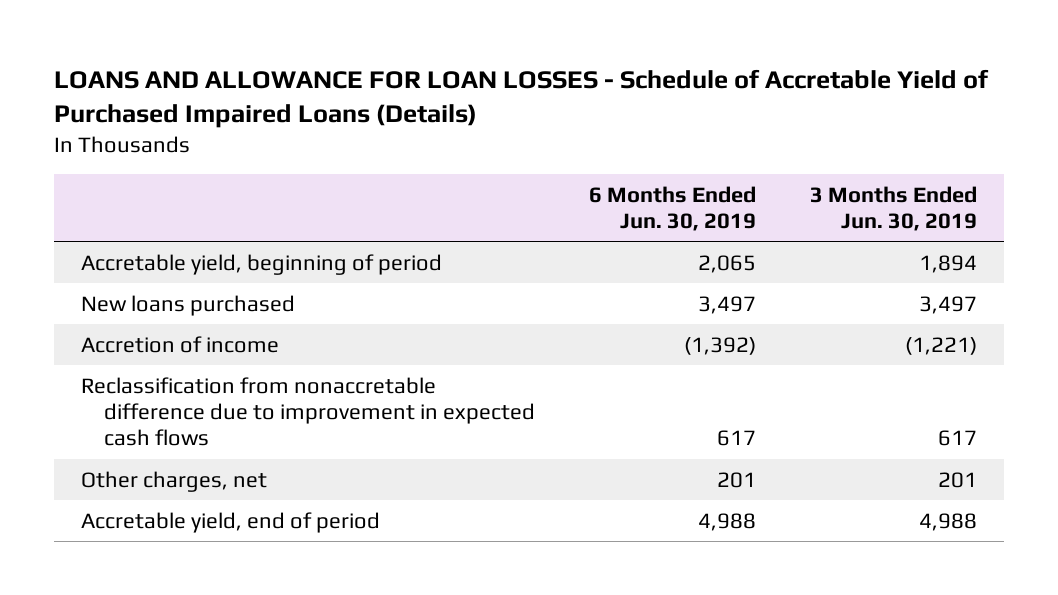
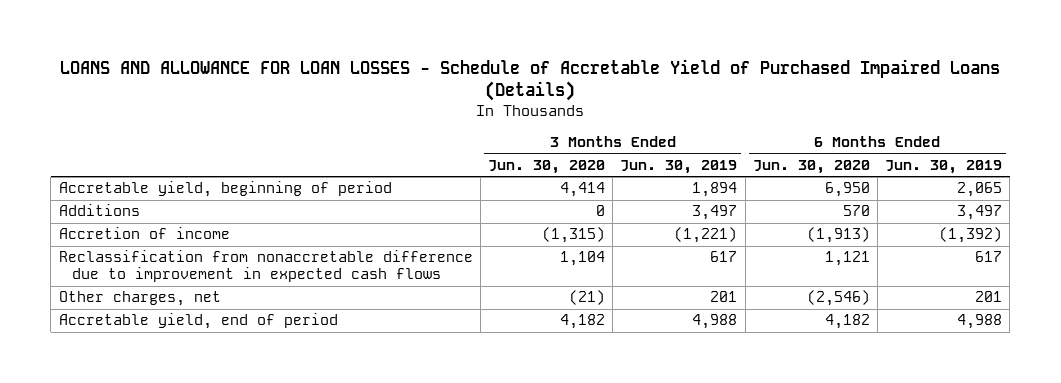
none -> [487,159,605,174] Jun. 30, 2020
none -> [752,159,870,174] Jun. 30, 2020
[81,294,296,316] New loans purchased -> [58,204,140,217] Additions

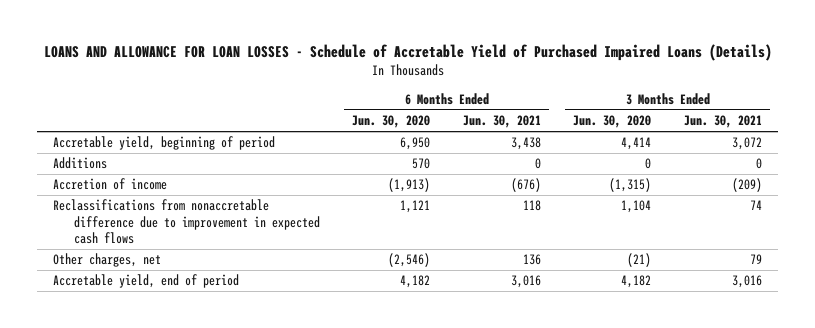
[620,159,738,174] Jun. 30, 2019 -> none
[885,159,1003,174] Jun. 30, 2019 -> none
none -> [462,115,541,129] Jun. 30, 2021
none -> [683,115,762,129] Jun. 30, 2021
[58,250,473,283] Reclassification from nonaccretable difference due to improvement in expected cash flows -> [53,199,320,245] Reclassifications from nonaccretable difference due to improvement in expected cash flows

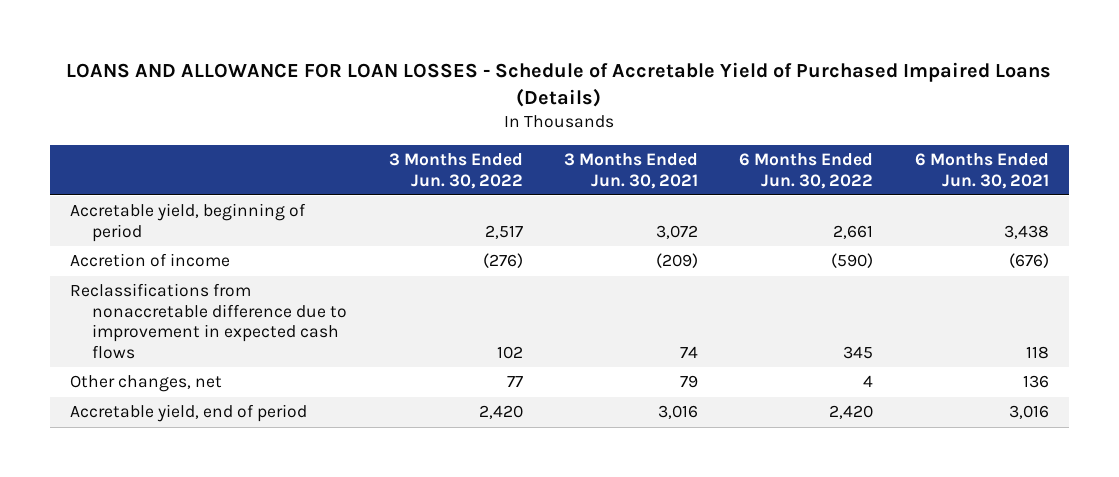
[352,115,431,129] Jun. 30, 2020 -> none
[573,115,652,129] Jun. 30, 2020 -> none
none -> [388,153,523,189] 3 Months Ended Jun. 30, 2022
none -> [739,153,874,189] 6 Months Ended Jun. 30, 2022
[53,157,108,170] Additions -> none
[53,253,162,268] Other charges, net -> [70,375,223,393] Other changes, net

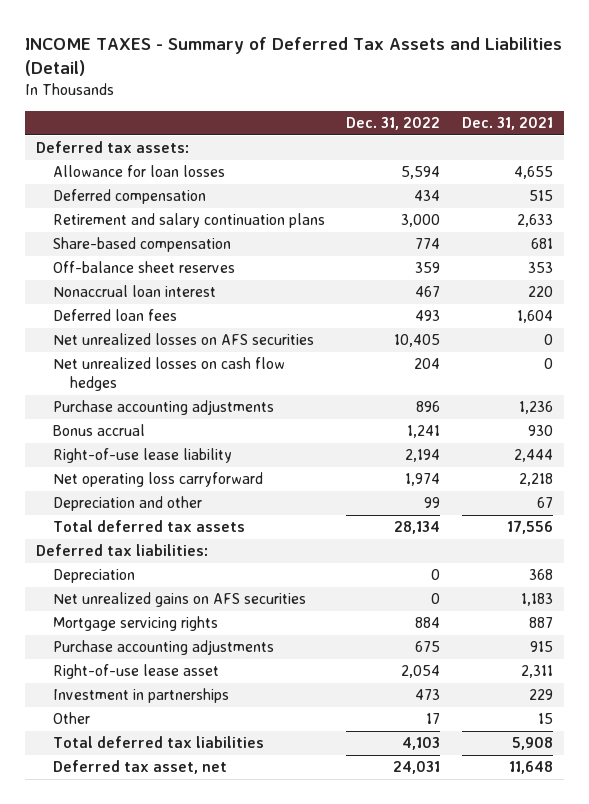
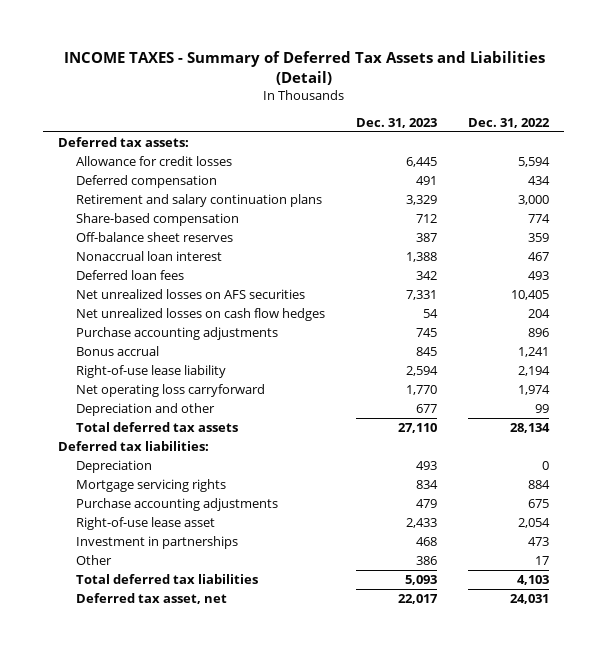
[461,117,553,131] Dec. 31, 2021 -> none
none -> [356,117,438,128] Dec. 31, 2023
[52,165,225,178] Allowance for loan losses -> [76,156,233,167] Allowance for credit losses
[52,592,306,608] Net unrealized gains on AFS securities -> none

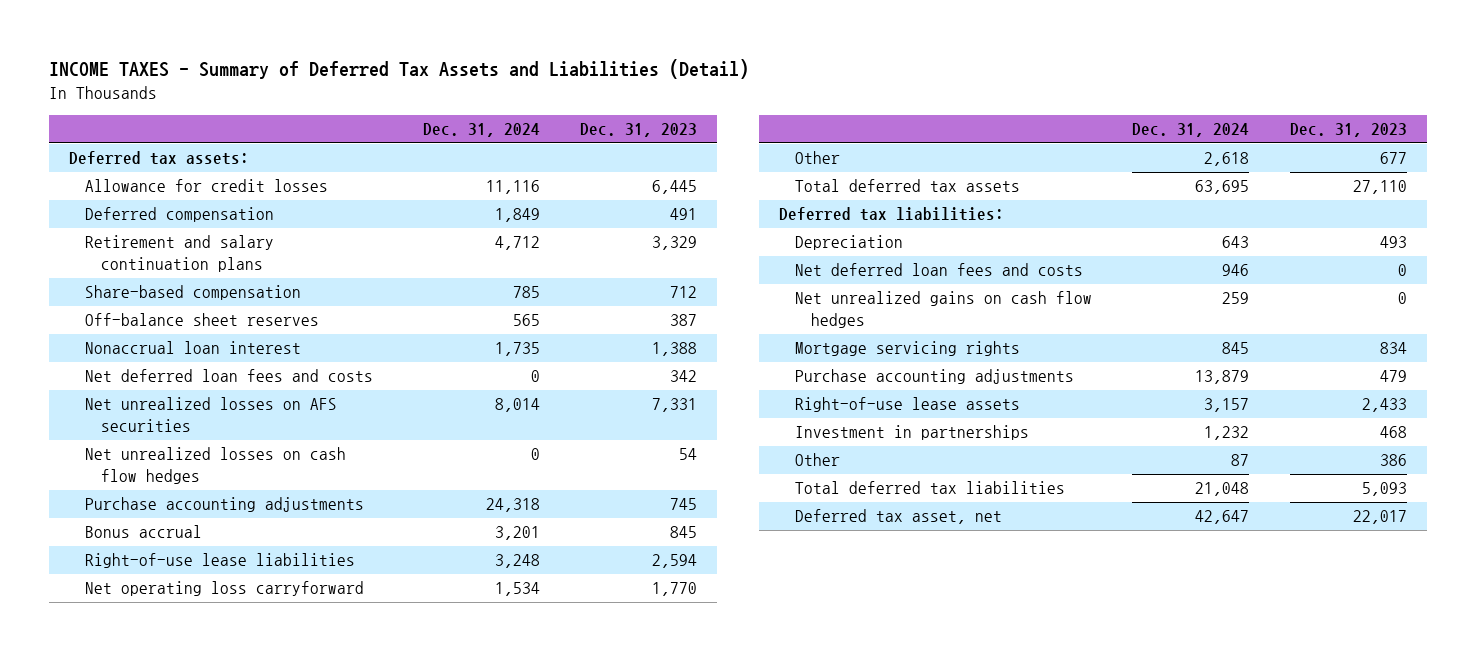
[467,117,550,128] Dec. 31, 2022 -> none
none -> [422,123,540,138] Dec. 31, 2024
[76,270,185,281] Deferred loan fees -> [85,369,374,383] Net deferred loan fees and costs
[76,365,227,379] Right-of-use lease liability -> [85,553,356,569] Right-of-use lease liabilities
[76,403,216,417] Depreciation and other -> [794,151,840,165] Other
none -> [794,263,1083,277] Net deferred loan fees and costs
none -> [794,291,1092,328] Net unrealized gains on cash flow hedges
[76,517,216,531] Right-of-use lease asset -> [794,397,1020,413] Right-of-use lease assets

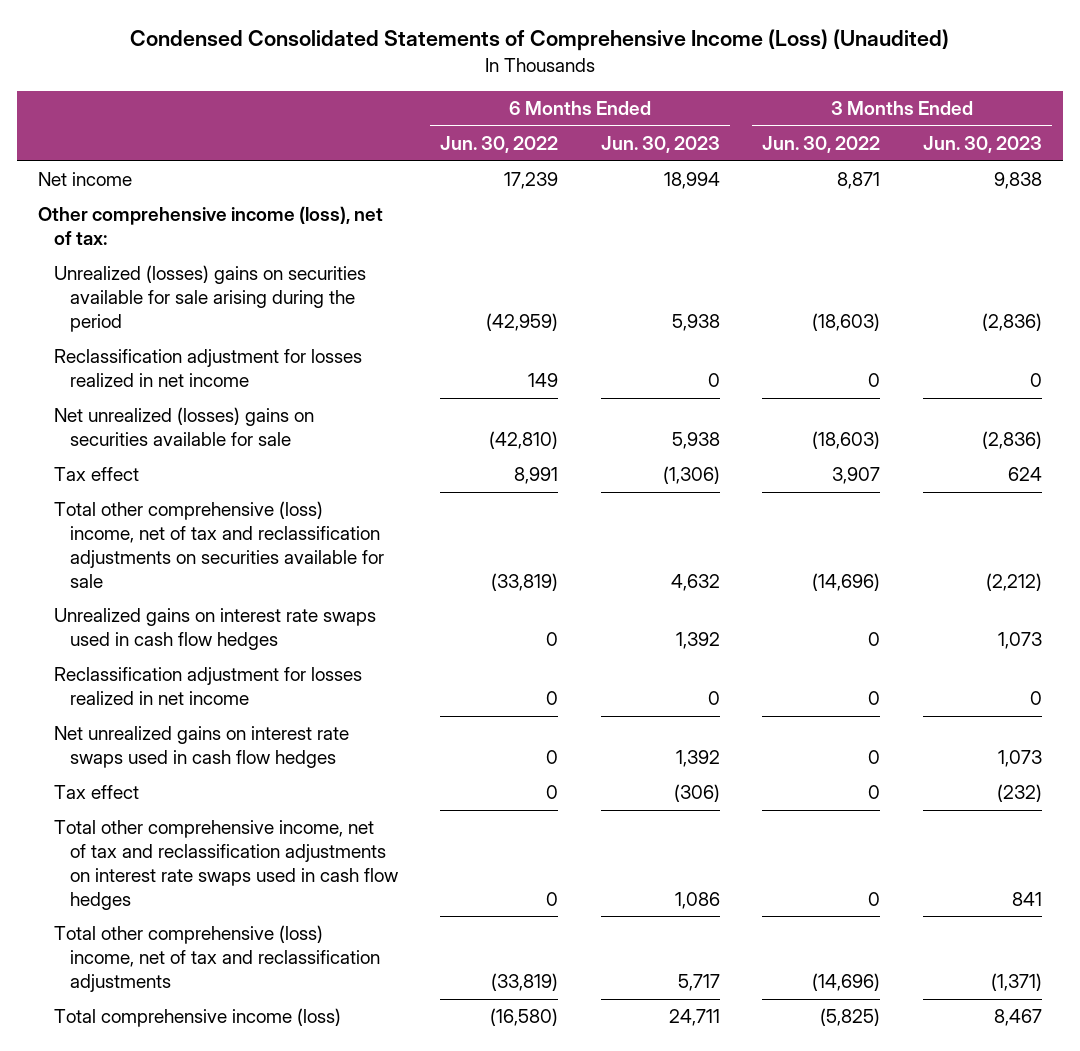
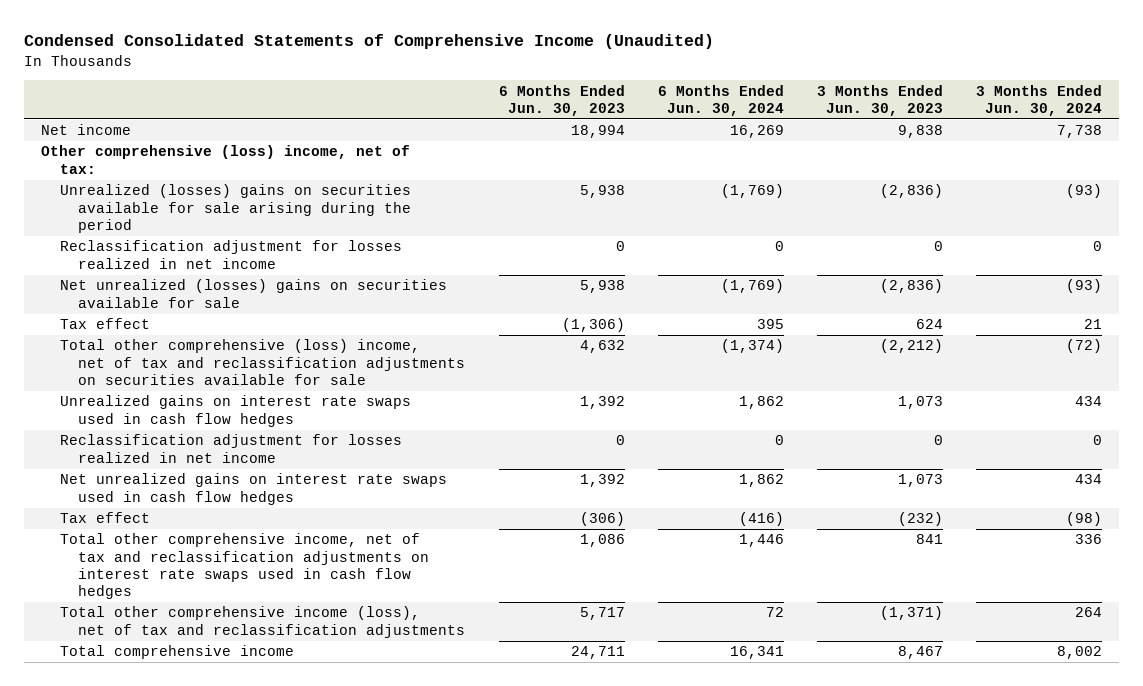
[130,29,950,52] Condensed Consolidated Statements of Comprehensive Income (Loss) (Unaudited) -> [24,34,715,50] Condensed Consolidated Statements of Comprehensive Income (Unaudited)
[440,136,559,154] Jun. 30, 2022 -> none
[762,136,881,154] Jun. 30, 2022 -> none
none -> [657,84,784,116] 6 Months Ended Jun. 30, 2024
none -> [976,84,1103,116] 3 Months Ended Jun. 30, 2024
[38,206,384,246] Other comprehensive income (loss), net of tax: -> [40,145,410,174] Other comprehensive (loss) income, net of tax:
[54,925,380,992] Total other comprehensive (loss) income, net of tax and reclassification adjustments -> [59,606,466,638] Total other comprehensive income (loss), net of tax and reclassification adjustments
[54,1008,342,1028] Total comprehensive income (loss) -> [59,645,294,660] Total comprehensive income

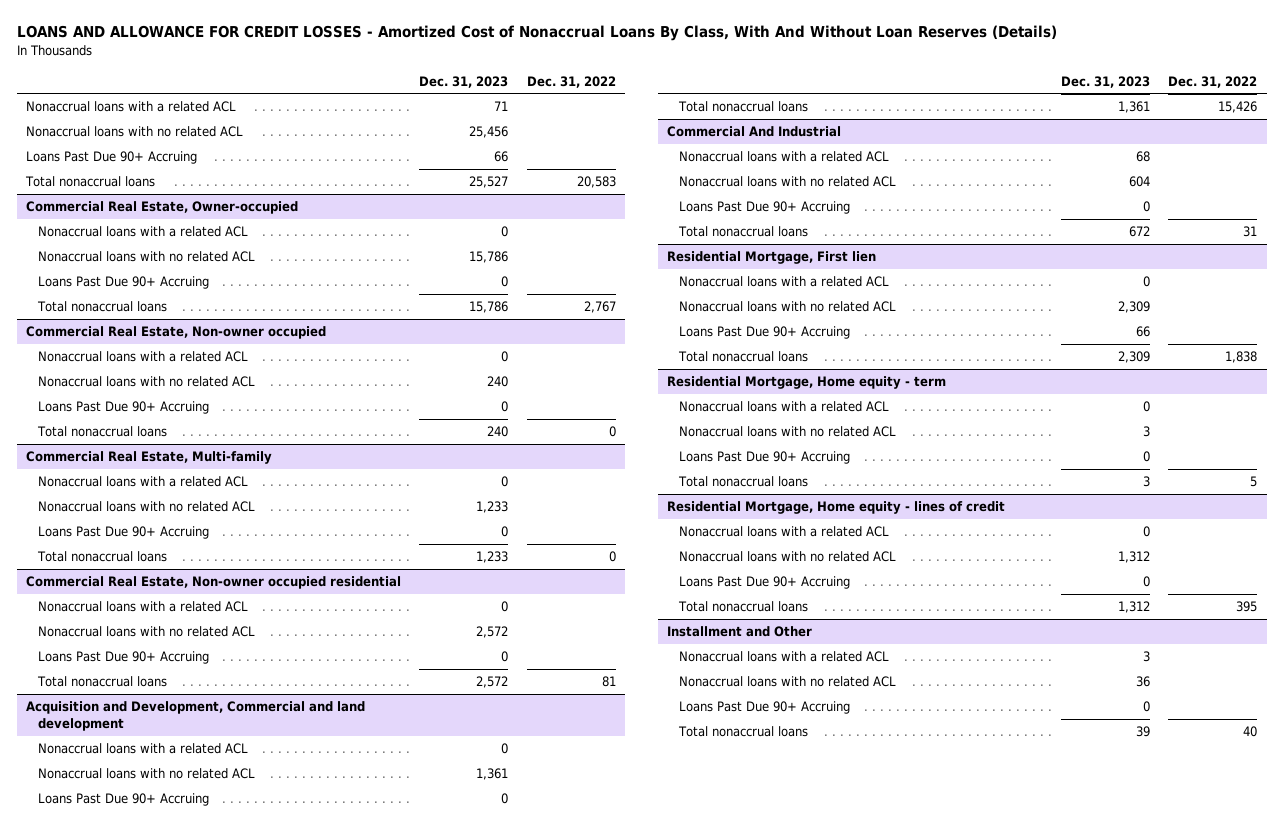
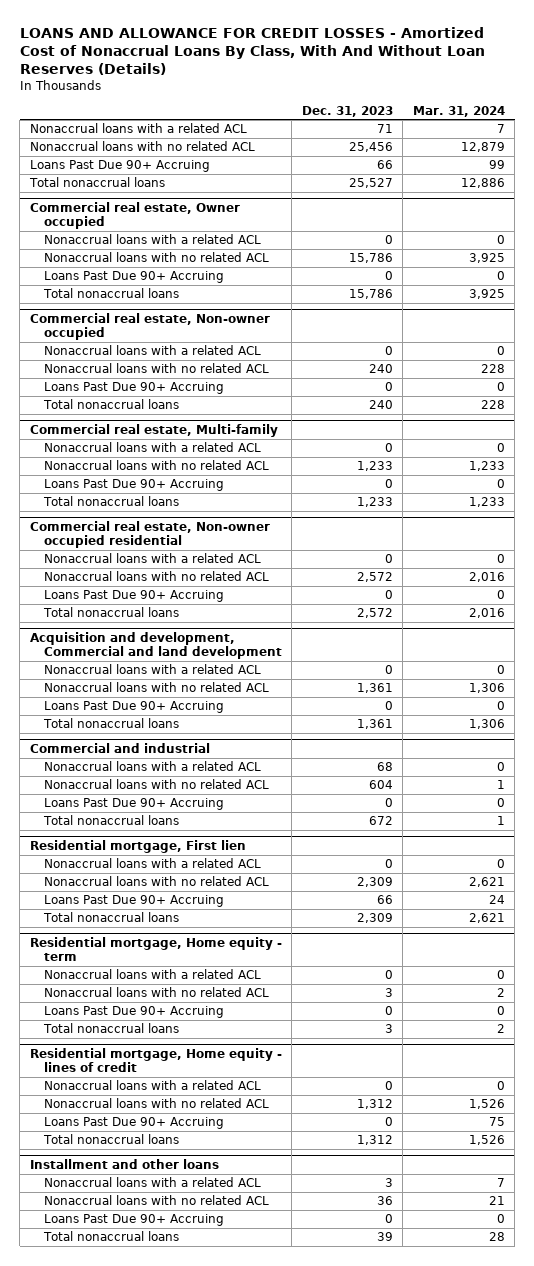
[526,75,616,88] Dec. 31, 2022 -> none
none -> [412,105,505,117] Mar. 31, 2024
[25,201,298,215] Commercial Real Estate, Owner-occupied -> [29,202,240,229] Commercial real estate, Owner occupied
[25,326,326,340] Commercial Real Estate, Non-owner occupied -> [29,313,270,340] Commercial real estate, Non-owner occupied
[25,451,272,465] Commercial Real Estate, Multi-family -> [29,424,278,438] Commercial real estate, Multi-family
[25,576,401,590] Commercial Real Estate, Non-owner occupied residential -> [29,521,270,548] Commercial real estate, Non-owner occupied residential
[25,701,365,732] Acquisition and Development, Commercial and land development -> [29,632,282,659] Acquisition and development, Commercial and land development
[667,126,842,138] Commercial And Industrial -> [29,743,210,754] Commercial and industrial
[667,251,877,265] Residential Mortgage, First lien -> [29,840,246,854] Residential mortgage, First lien
[667,376,947,390] Residential Mortgage, Home equity - term -> [29,937,282,961] Residential mortgage, Home equity - term
[667,501,1006,515] Residential Mortgage, Home equity - lines of credit -> [29,1048,282,1072] Residential mortgage, Home equity - lines of credit
[667,626,813,638] Installment and Other -> [29,1159,219,1170] Installment and other loans

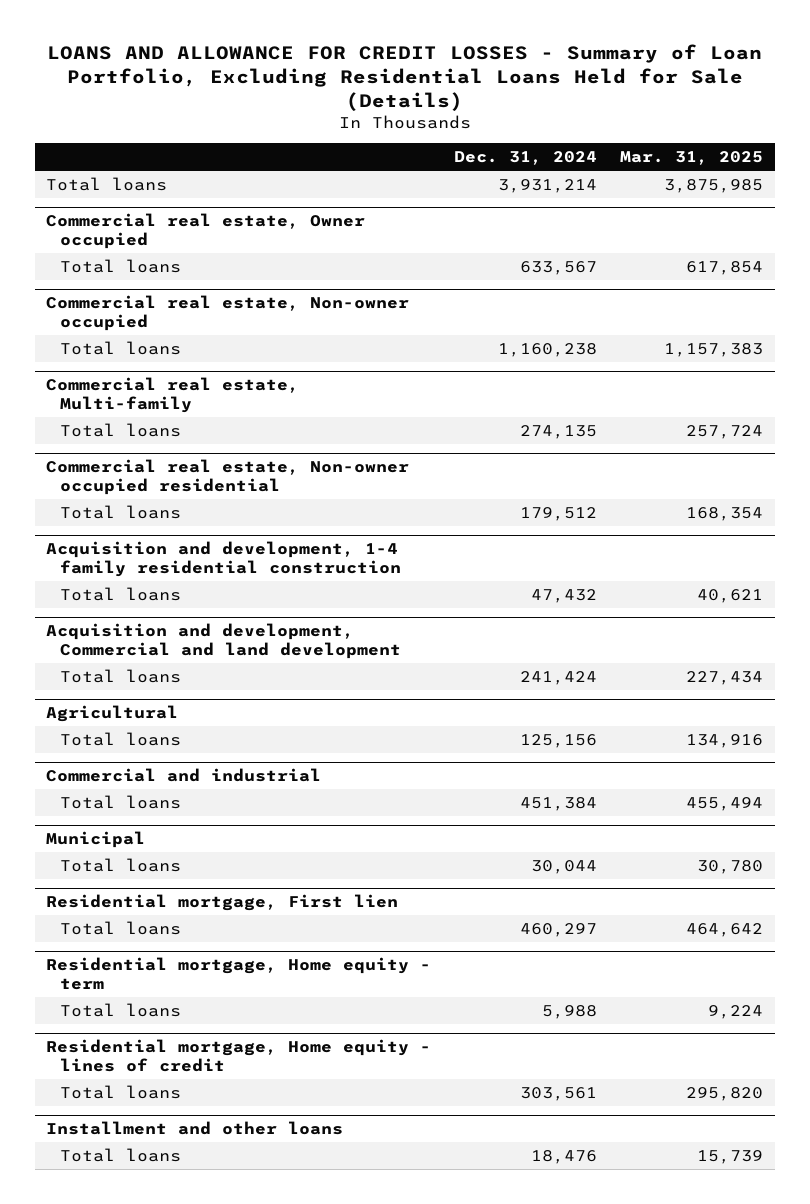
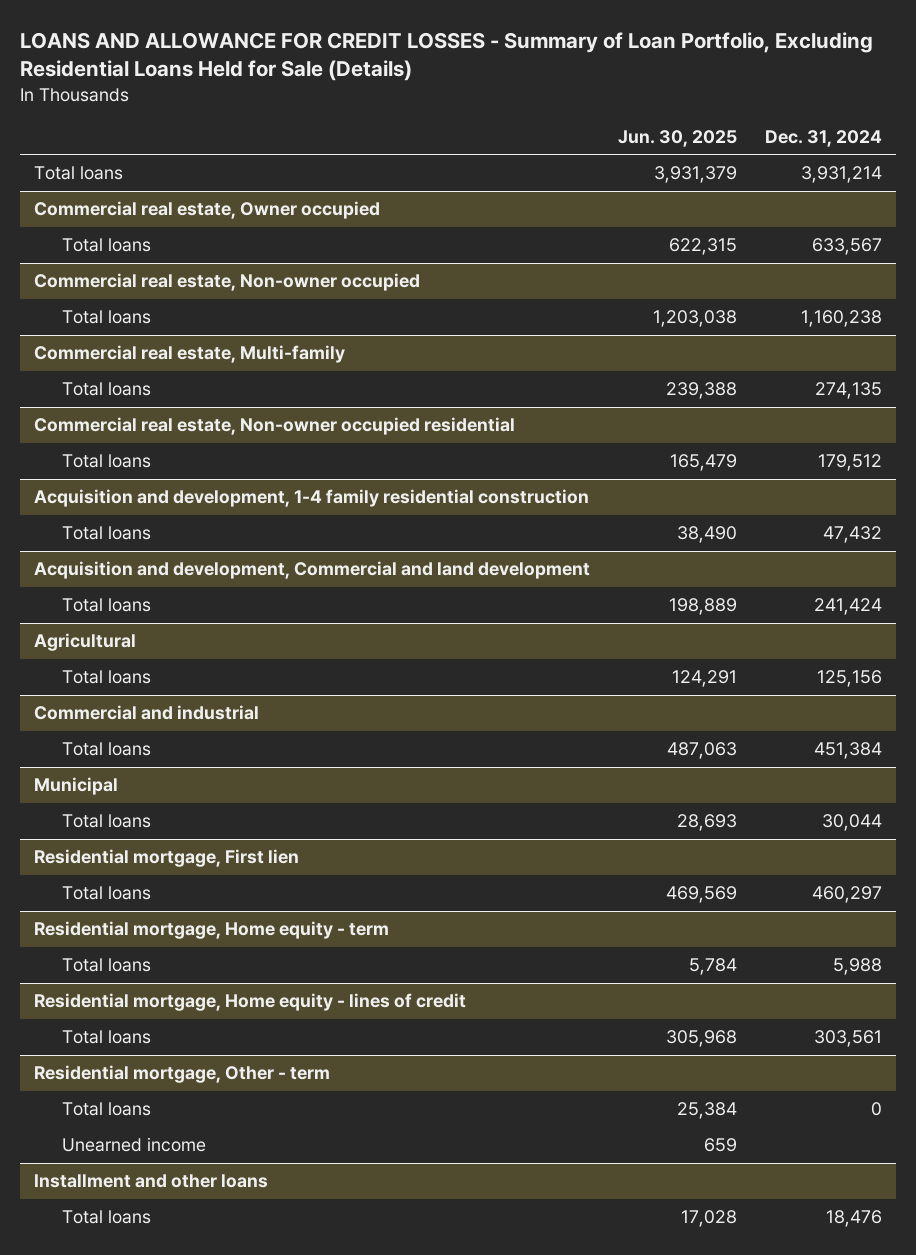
[620,151,764,166] Mar. 31, 2025 -> none
none -> [618,129,738,147] Jun. 30, 2025
none -> [34,1065,331,1084] Residential mortgage, Other - term
none -> [62,1102,152,1117] Total loans
none -> [62,1137,207,1153] Unearned income

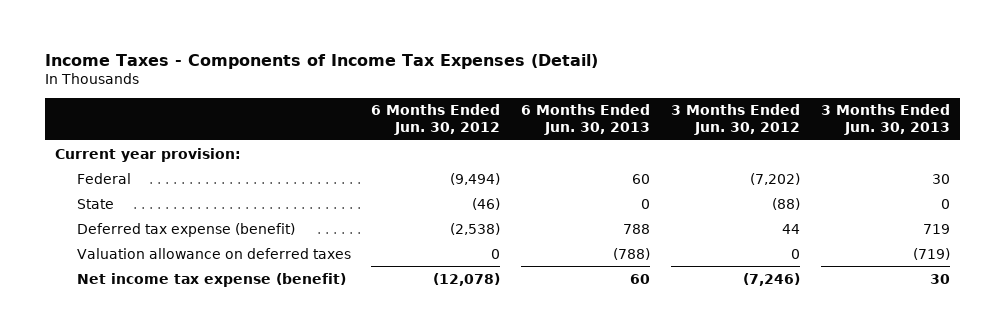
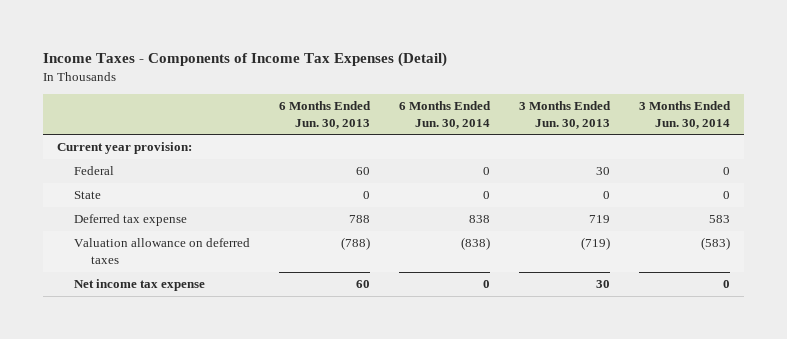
[371,104,501,136] 6 Months Ended Jun. 30, 2012 -> none
[670,104,800,136] 3 Months Ended Jun. 30, 2012 -> none
none -> [398,100,491,129] 6 Months Ended Jun. 30, 2014
none -> [638,100,731,129] 3 Months Ended Jun. 30, 2014
[76,222,295,237] Deferred tax expense (benefit) -> [74,214,188,227] Deferred tax expense
[76,272,346,287] Net income tax expense (benefit) -> [74,279,206,292] Net income tax expense

